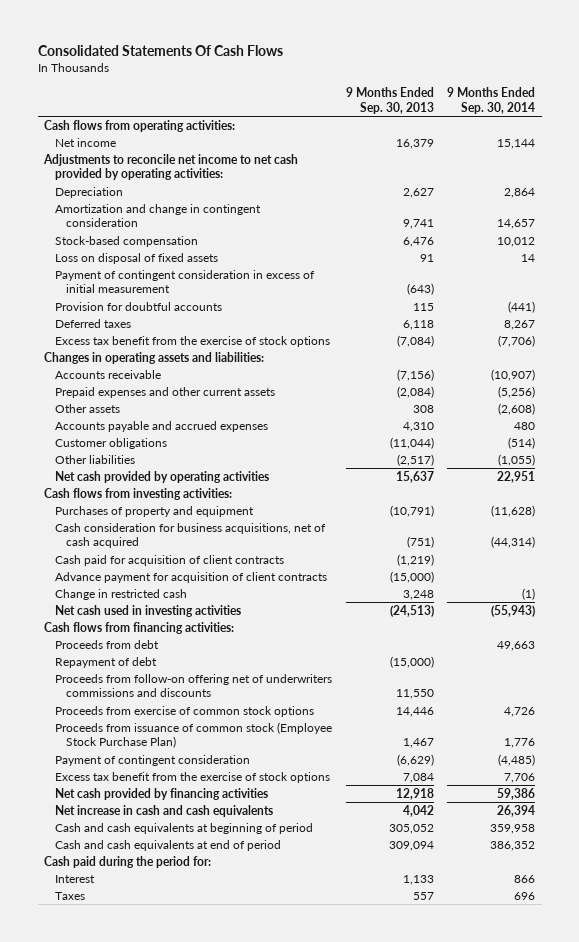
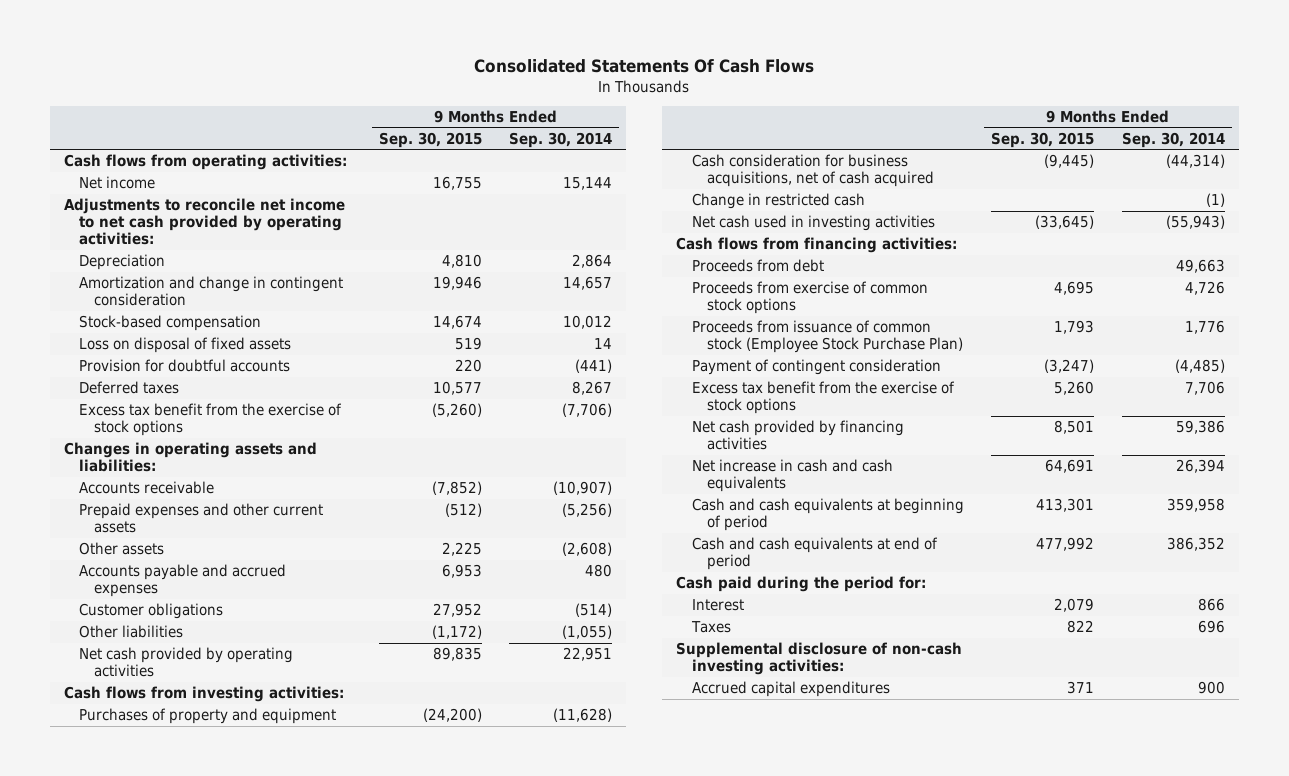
[345,87,434,114] 9 Months Ended Sep. 30, 2013 -> none
none -> [378,131,482,148] Sep. 30, 2015
[55,270,316,294] Payment of contingent consideration in excess of initial measurement -> none
[55,555,285,567] Cash paid for acquisition of client contracts -> none
[55,572,328,584] Advance payment for acquisition of client contracts -> none
[55,657,158,669] Repayment of debt -> none
[55,674,333,698] Proceeds from follow-on offering net of underwriters commissions and discounts -> none
none -> [676,642,963,676] Supplemental disclosure of non-cash investing activities:
none -> [691,681,890,698] Accrued capital expenditures

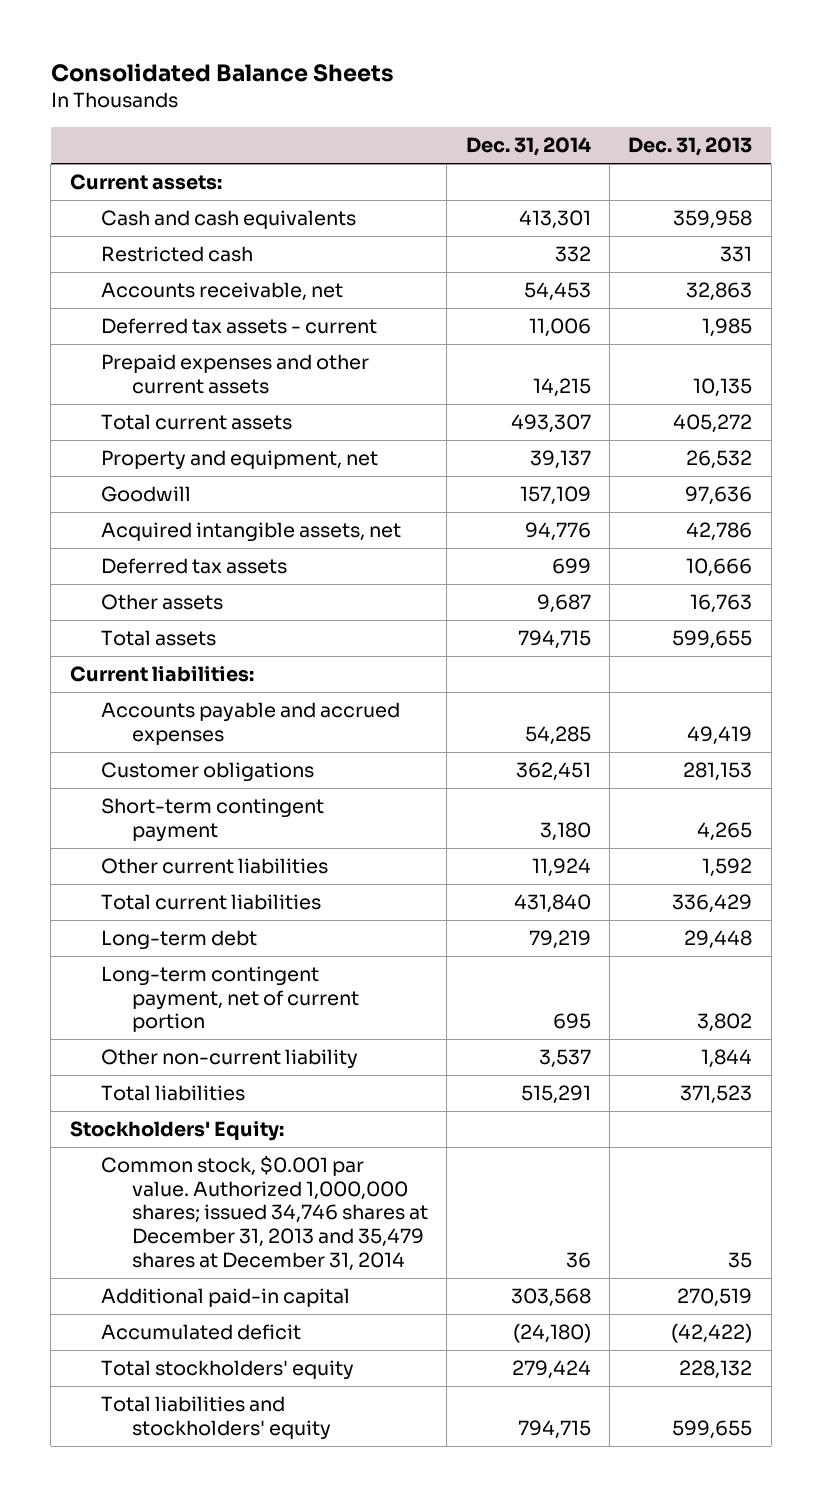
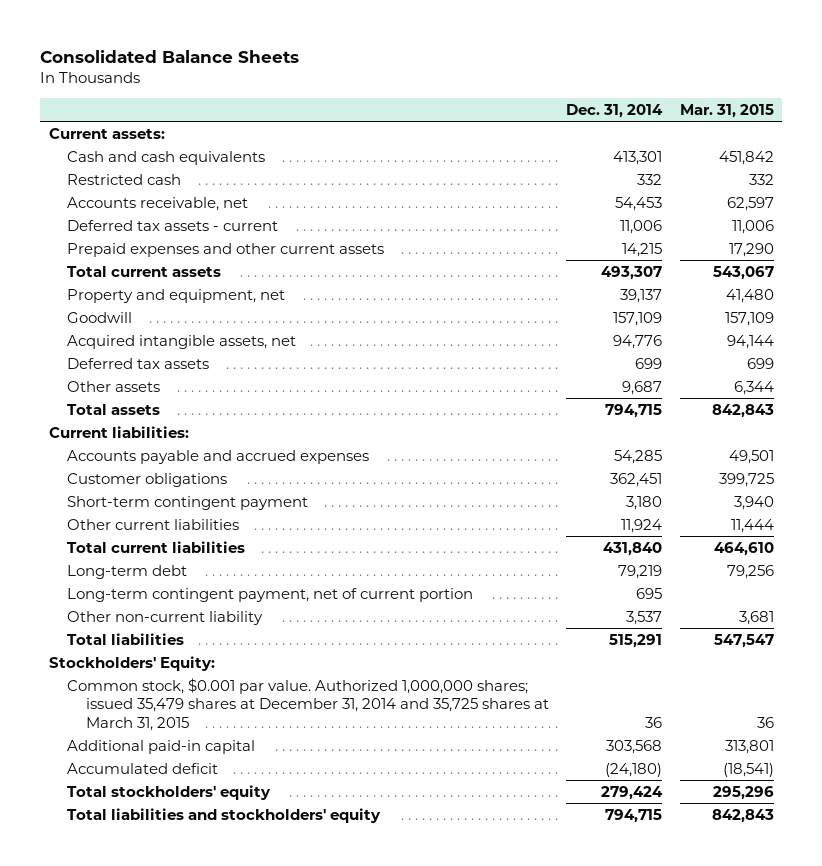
[628,137,753,157] Dec. 31, 2013 -> none
none -> [679,103,774,118] Mar. 31, 2015
[100,1155,428,1271] Common stock, $0.001 par value. Authorized 1,000,000 shares; issued 34,746 shares at December 31, 2013 and 35,479 shares at December 31, 2014 -> [67,677,549,731] Common stock, $0.001 par value. Authorized 1,000,000 shares; issued 35,479 shares at December 31, 2014 and 35,725 shares at March 31, 2015

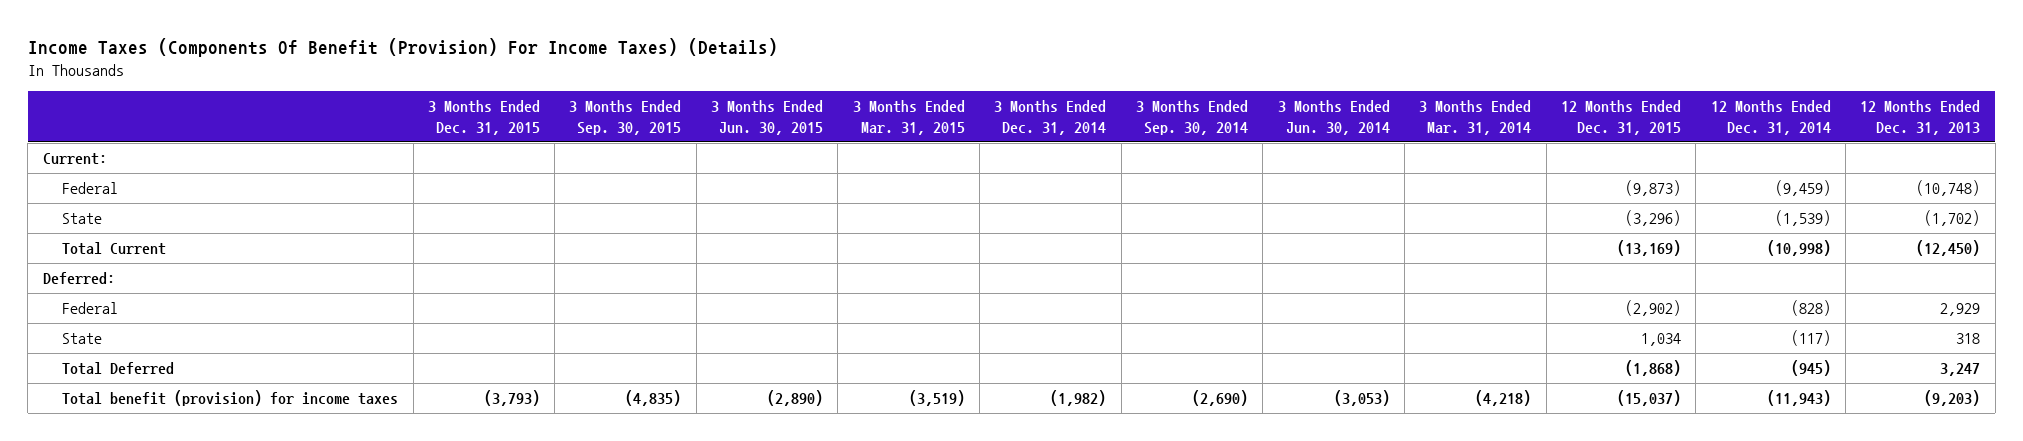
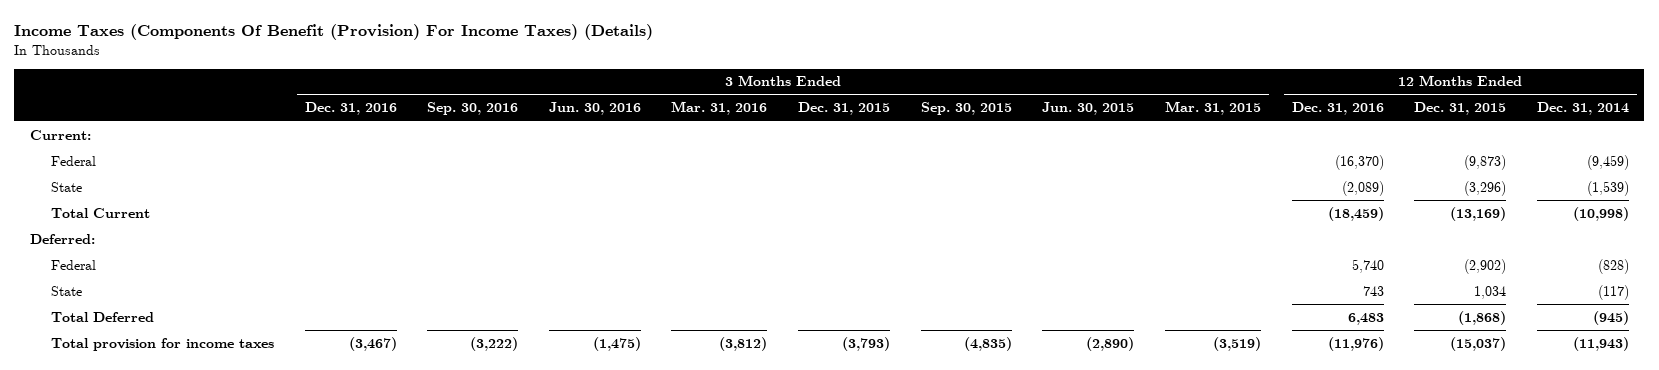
[994,99,1107,135] 3 Months Ended Dec. 31, 2014 -> none
[1136,99,1249,135] 3 Months Ended Sep. 30, 2014 -> none
[1277,99,1390,135] 3 Months Ended Jun. 30, 2014 -> none
[1419,99,1532,135] 3 Months Ended Mar. 31, 2014 -> none
[1860,99,1981,135] 12 Months Ended Dec. 31, 2013 -> none
none -> [304,102,397,116] Dec. 31, 2016
none -> [427,102,519,116] Sep. 30, 2016
none -> [548,102,641,116] Jun. 30, 2016
none -> [671,101,768,116] Mar. 31, 2016
none -> [1291,102,1384,116] Dec. 31, 2016
[62,390,399,407] Total benefit (provision) for income taxes -> [50,337,274,351] Total provision for income taxes

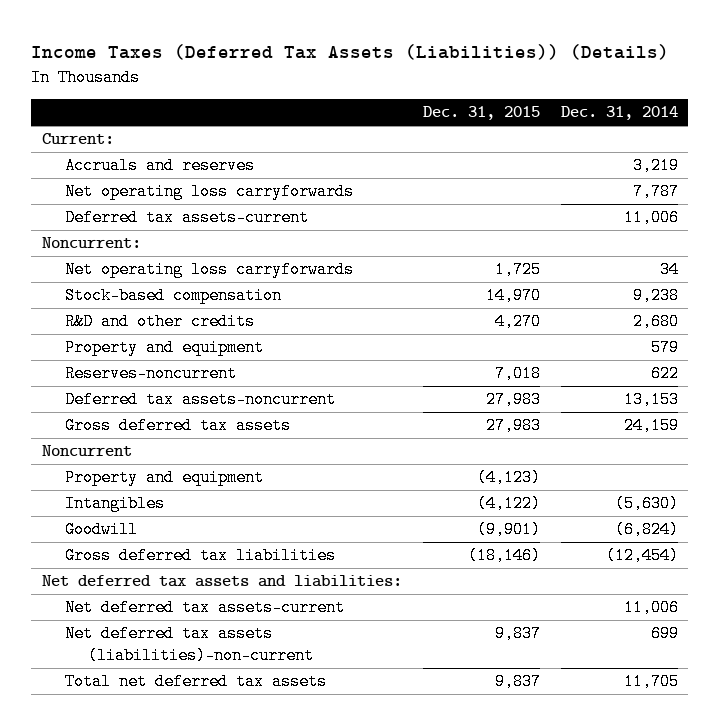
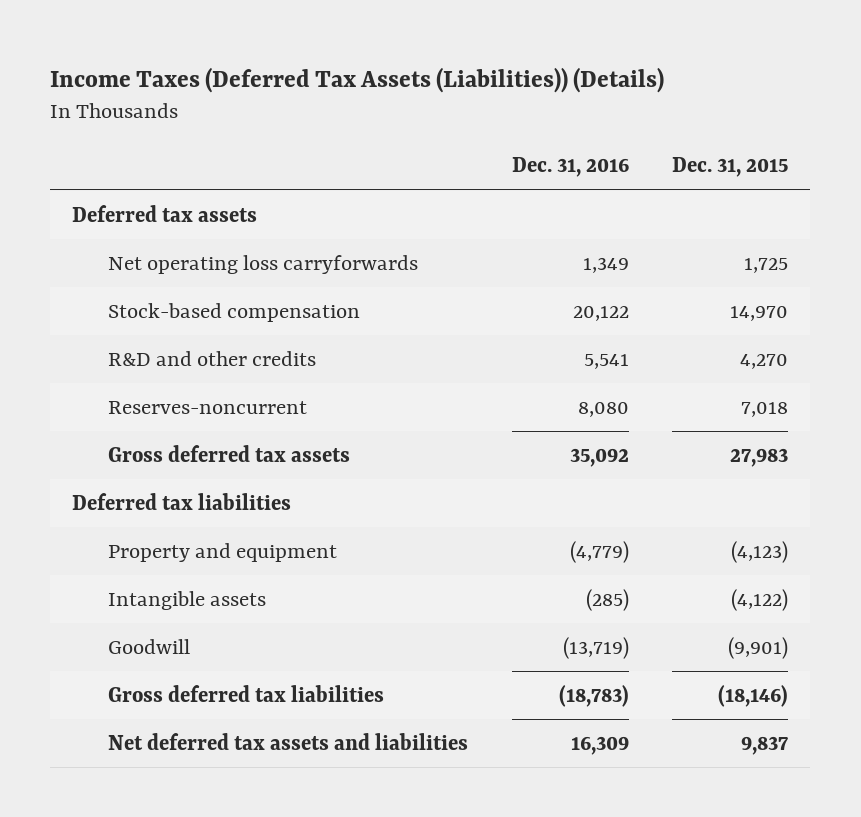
[560,106,678,121] Dec. 31, 2014 -> none
none -> [511,157,629,178] Dec. 31, 2016
[41,133,114,145] Current: -> none
[65,157,256,175] Accruals and reserves -> none
[65,183,355,201] Net operating loss carryforwards -> none
[41,237,141,249] Noncurrent: -> none
[65,209,310,227] Deferred tax assets-current -> [72,204,258,222] Deferred tax assets
[65,339,265,357] Property and equipment -> none
[65,391,337,409] Deferred tax assets-noncurrent -> none
[41,445,132,457] Noncurrent -> [72,492,292,510] Deferred tax liabilities
[65,495,166,513] Intangibles -> [107,590,266,610] Intangible assets
[41,575,402,588] Net deferred tax assets and liabilities: -> none
[65,599,346,617] Net deferred tax assets-current -> none
[65,625,315,665] Net deferred tax assets (liabilities)-non-current -> none
[65,673,328,691] Total net deferred tax assets -> [107,732,468,750] Net deferred tax assets and liabilities

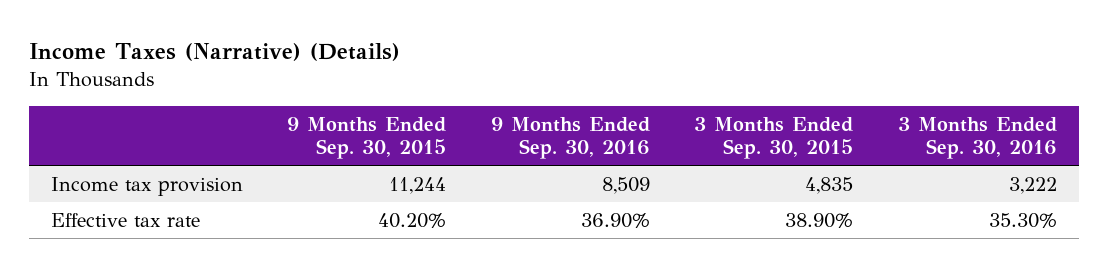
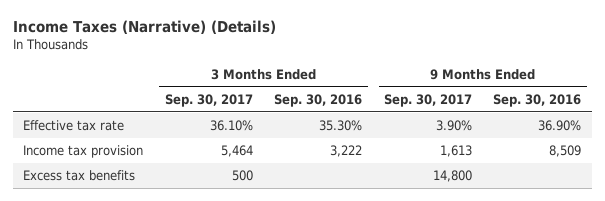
[287,116,447,159] 9 Months Ended Sep. 30, 2015 -> none
[694,116,854,159] 3 Months Ended Sep. 30, 2015 -> none
none -> [164,94,253,108] Sep. 30, 2017
none -> [383,94,472,108] Sep. 30, 2017
[50,176,243,196] Income tax provision -> [23,145,144,159] Income tax provision
none -> [23,170,136,182] Excess tax benefits

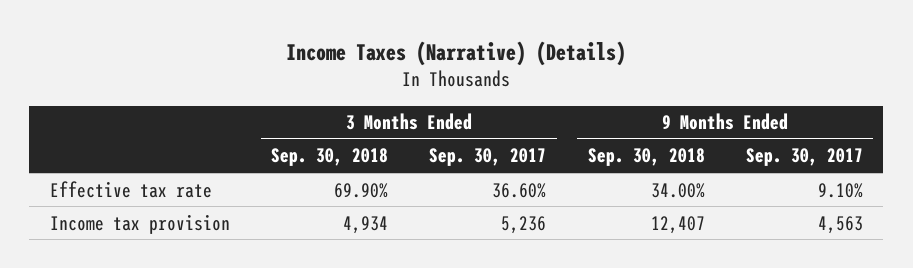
[274,94,363,108] Sep. 30, 2016 -> none
[493,94,582,108] Sep. 30, 2016 -> none
none -> [271,148,389,167] Sep. 30, 2018
none -> [587,148,705,167] Sep. 30, 2018
[23,170,136,182] Excess tax benefits -> none
[209,120,253,132] 36.10% -> [492,182,547,198] 36.60%
[435,120,472,132] 3.90% -> [817,182,863,198] 9.10%
[220,145,253,158] 5,464 -> [501,215,547,234] 5,236
[439,145,472,158] 1,613 -> [817,215,863,234] 4,563

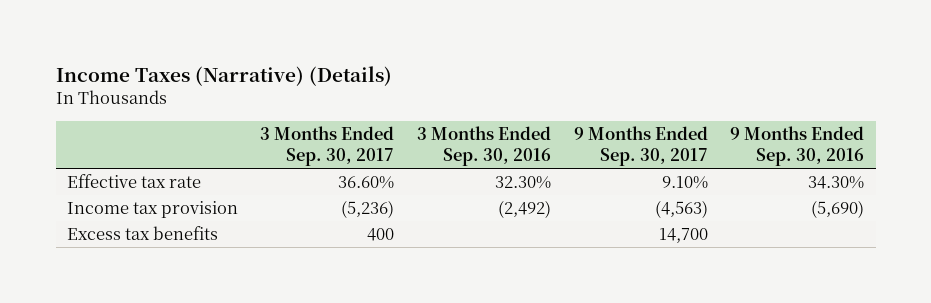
[271,148,389,167] Sep. 30, 2018 -> none
[587,148,705,167] Sep. 30, 2018 -> none
none -> [417,125,552,167] 3 Months Ended Sep. 30, 2016
none -> [730,125,865,167] 9 Months Ended Sep. 30, 2016
[501,215,547,234] 5,236 -> [341,200,395,219] (5,236)
[817,215,863,234] 4,563 -> [654,200,708,219] (4,563)
none -> [66,226,218,241] Excess tax benefits

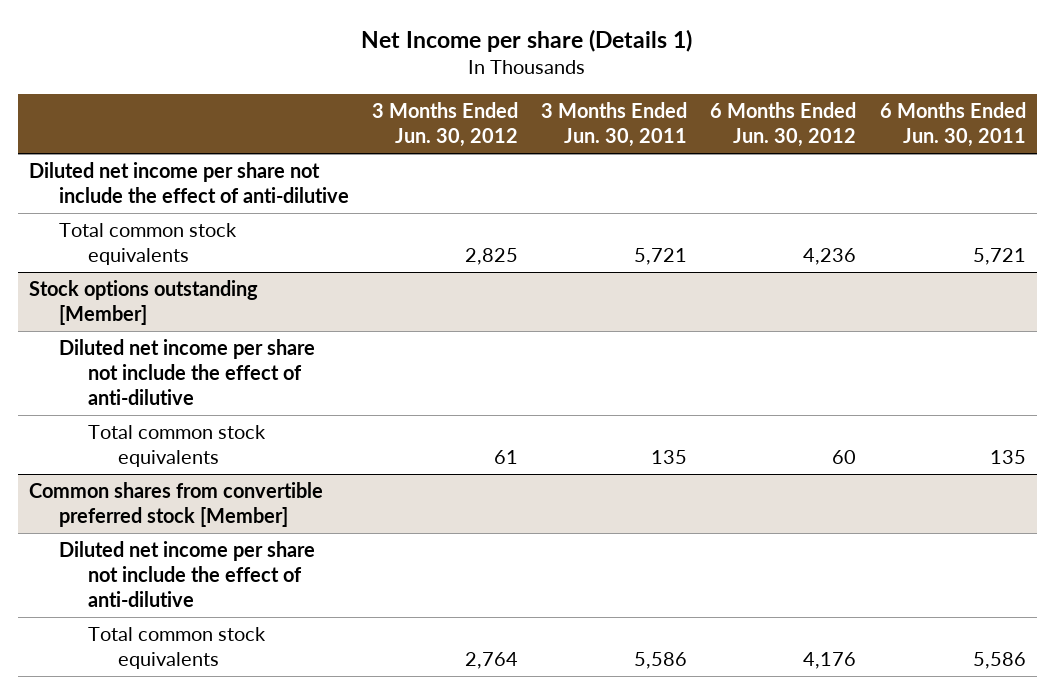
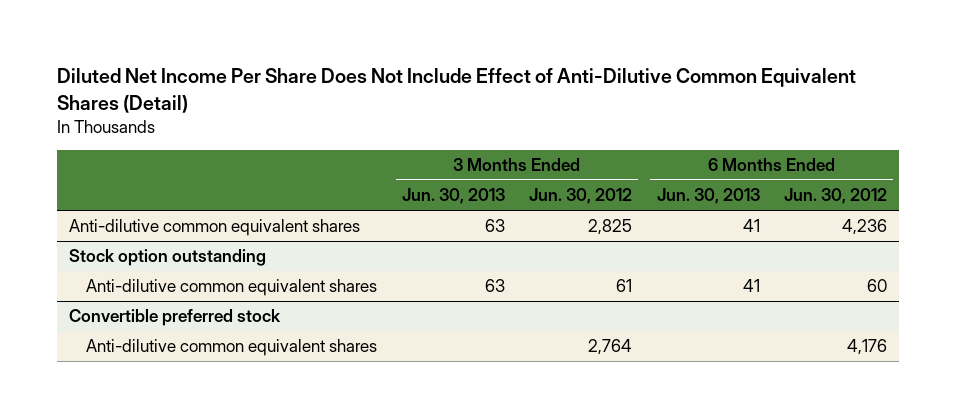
[361,28,693,52] Net Income per share (Details 1) -> [56,68,856,113] Diluted Net Income Per Share Does Not Include Effect of Anti-Dilutive Common Equivalent Shares (Detail)
[541,102,688,148] 3 Months Ended Jun. 30, 2011 -> none
[879,102,1026,148] 6 Months Ended Jun. 30, 2011 -> none
none -> [401,188,505,205] Jun. 30, 2013
none -> [656,188,760,205] Jun. 30, 2013
[29,162,349,204] Diluted net income per share not include the effect of anti-dilutive -> none
[58,339,315,405] Diluted net income per share not include the effect of anti-dilutive -> none
[29,482,324,528] Common shares from convertible preferred stock [Member] -> none
[58,541,315,607] Diluted net income per share not include the effect of anti-dilutive -> none
[58,223,237,266] Total common stock equivalents -> [69,219,361,237] Anti-dilutive common equivalent shares
[29,280,259,326] Stock options outstanding [Member] -> [69,249,267,267] Stock option outstanding
[88,425,267,468] Total common stock equivalents -> [86,279,378,297] Anti-dilutive common equivalent shares
none -> [69,309,282,327] Convertible preferred stock
[88,627,267,670] Total common stock equivalents -> [86,339,378,357] Anti-dilutive common equivalent shares

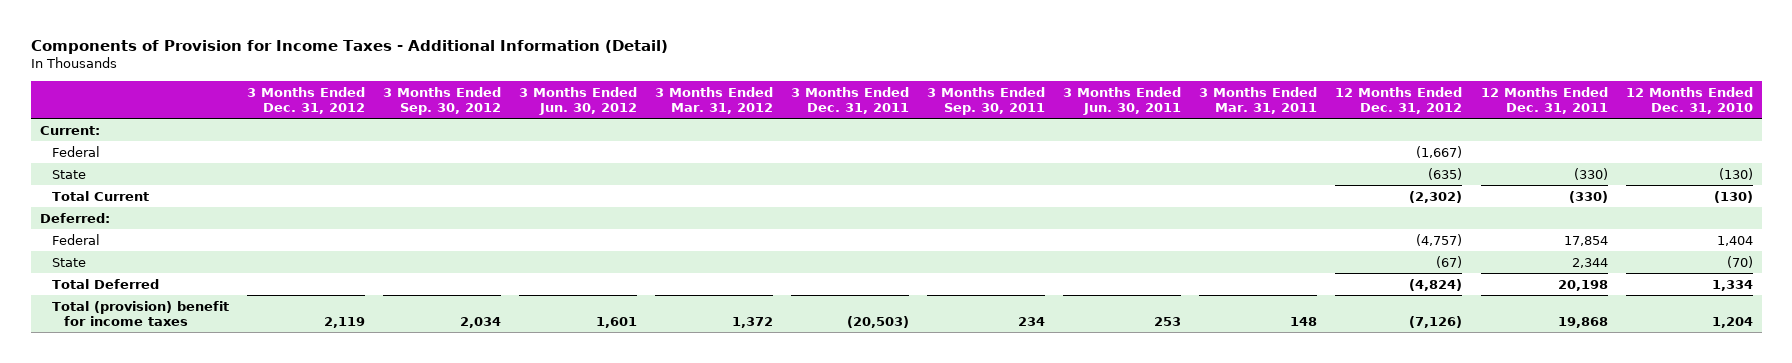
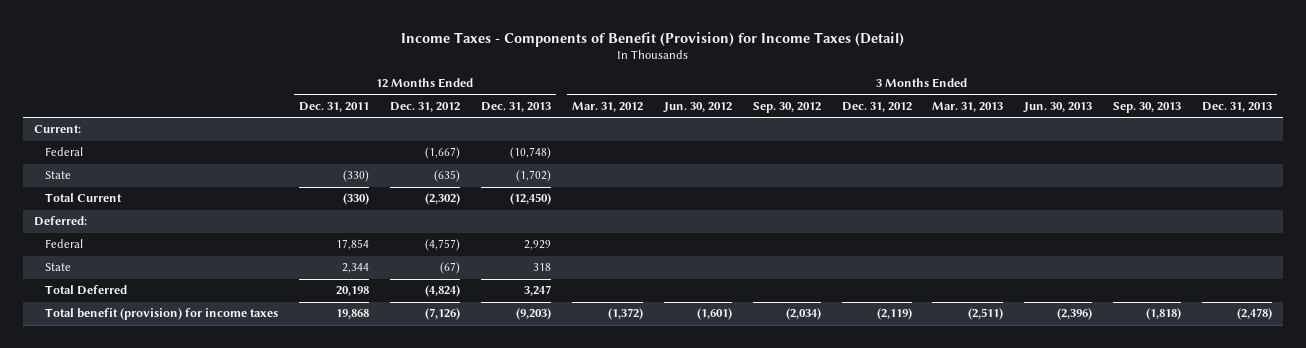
[30,39,668,54] Components of Provision for Income Taxes - Additional Information (Detail) -> [400,31,904,47] Income Taxes - Components of Benefit (Provision) for Income Taxes (Detail)
[791,86,910,115] 3 Months Ended Dec. 31, 2011 -> none
[927,86,1046,116] 3 Months Ended Sep. 30, 2011 -> none
[1063,86,1182,116] 3 Months Ended Jun. 30, 2011 -> none
[1199,86,1318,115] 3 Months Ended Mar. 31, 2011 -> none
[1625,86,1753,115] 12 Months Ended Dec. 31, 2010 -> none
none -> [481,101,552,112] Dec. 31, 2013
none -> [932,101,1004,112] Mar. 31, 2013
none -> [1023,101,1093,113] Jun. 30, 2013
none -> [1113,101,1182,113] Sep. 30, 2013
none -> [1202,101,1273,112] Dec. 31, 2013
[51,300,229,327] Total (provision) benefit for income taxes -> [45,308,279,321] Total benefit (provision) for income taxes
[323,317,365,329] 2,119 -> [876,308,912,321] (2,119)
[459,317,501,329] 2,034 -> [785,308,821,321] (2,034)
[596,317,638,329] 1,601 -> [696,308,732,321] (1,601)
[732,317,774,329] 1,372 -> [607,308,643,321] (1,372)

